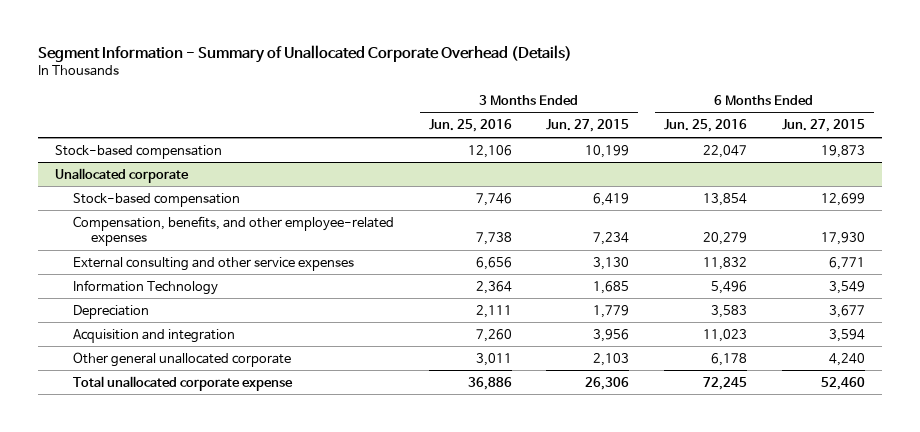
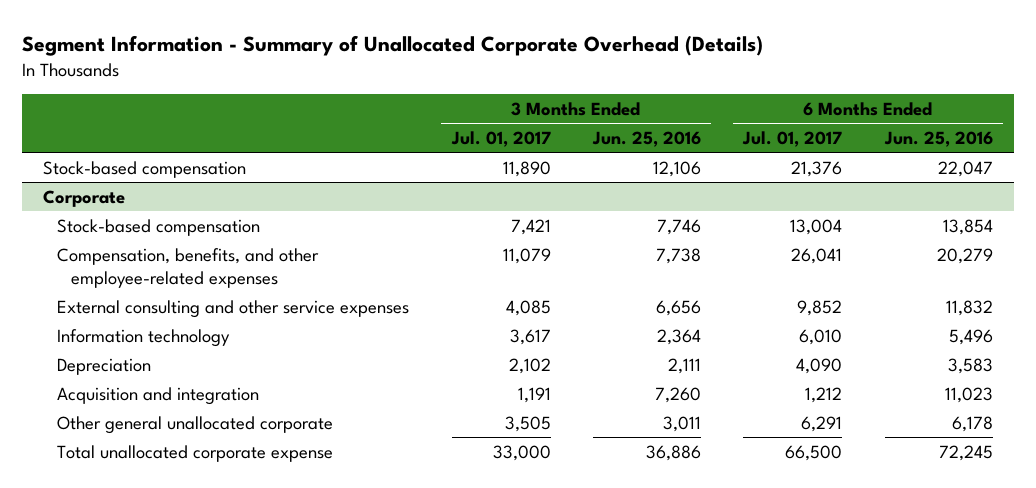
[546,119,630,133] Jun. 27, 2015 -> none
[781,119,865,133] Jun. 27, 2015 -> none
none -> [450,130,551,147] Jul. 01, 2017
none -> [742,130,843,147] Jul. 01, 2017
[55,167,190,183] Unallocated corporate -> [42,189,125,207] Corporate
[72,279,218,295] Information Technology -> [57,328,231,347] Information technology

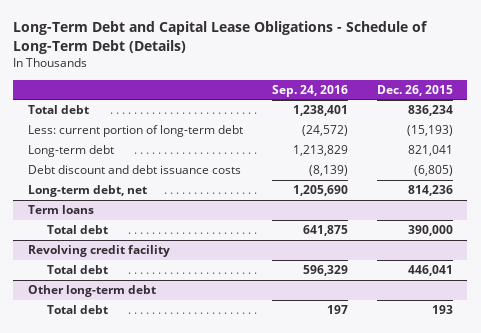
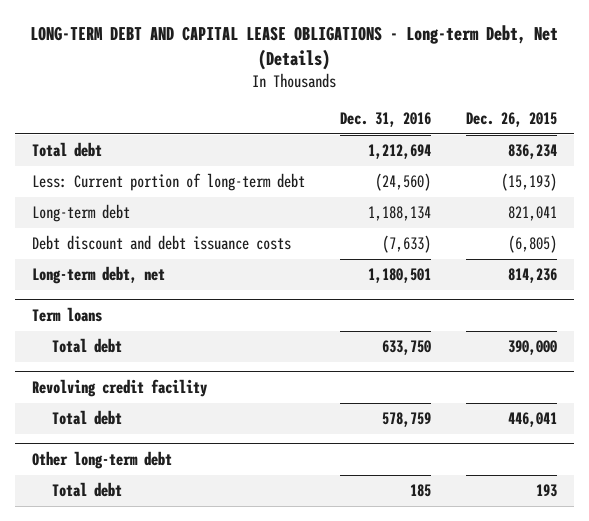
[13,21,429,54] Long-Term Debt and Capital Lease Obligations - Schedule of Long-Term Debt (Details) -> [30,24,559,71] LONG-TERM DEBT AND CAPITAL LEASE OBLIGATIONS - Long-term Debt, Net (Details)
[271,84,348,97] Sep. 24, 2016 -> none
none -> [339,112,431,128] Dec. 31, 2016
[27,125,243,138] Less: current portion of long-term debt -> [31,173,305,192] Less: Current portion of long-term debt

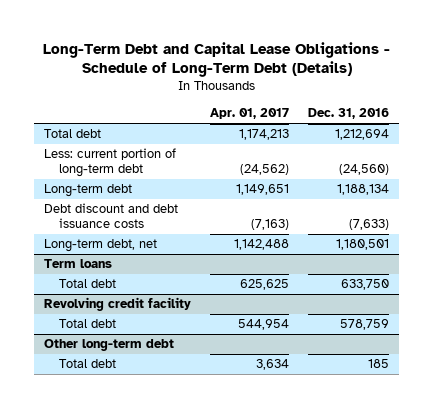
[30,24,559,71] LONG-TERM DEBT AND CAPITAL LEASE OBLIGATIONS - Long-term Debt, Net (Details) -> [42,41,390,78] Long-Term Debt and Capital Lease Obligations - Schedule of Long-Term Debt (Details)
[465,112,557,128] Dec. 26, 2015 -> none
none -> [210,108,290,120] Apr. 01, 2017
[31,173,305,192] Less: Current portion of long-term debt -> [43,148,176,178] Less: current portion of long-term debt

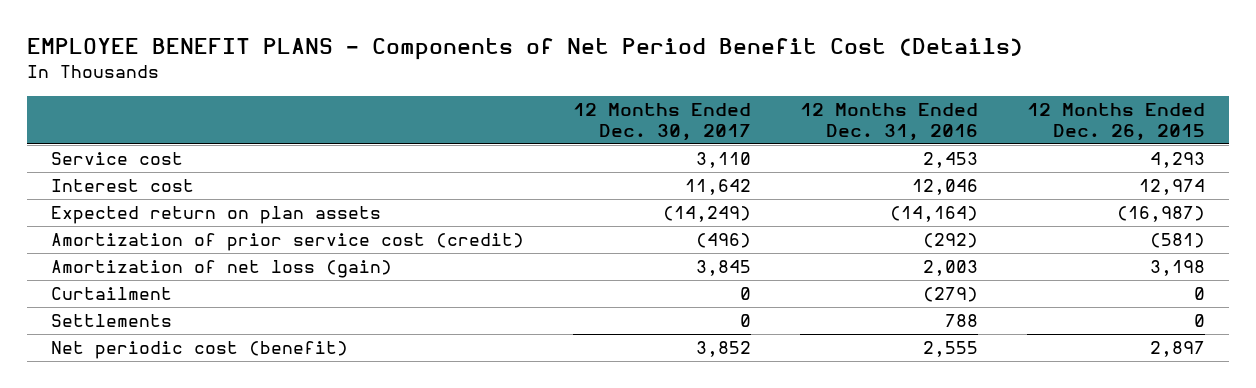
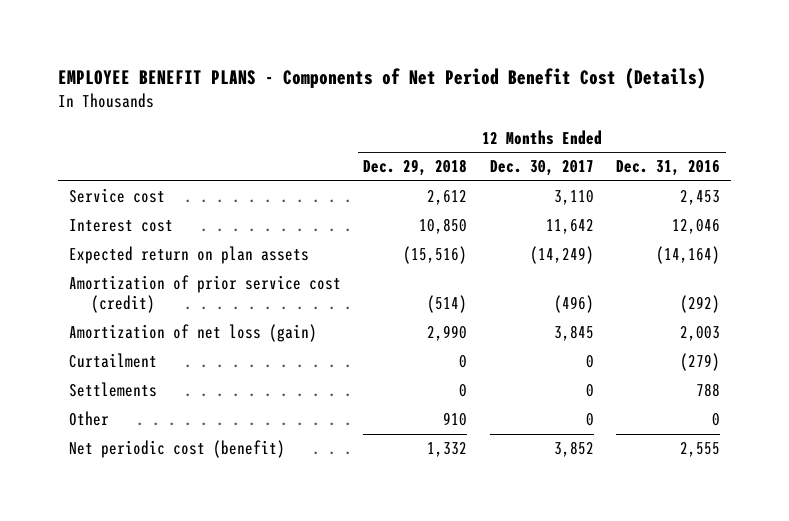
[1026,103,1205,142] 12 Months Ended Dec. 26, 2015 -> none
none -> [363,159,468,177] Dec. 29, 2018
none -> [68,411,109,427] Other

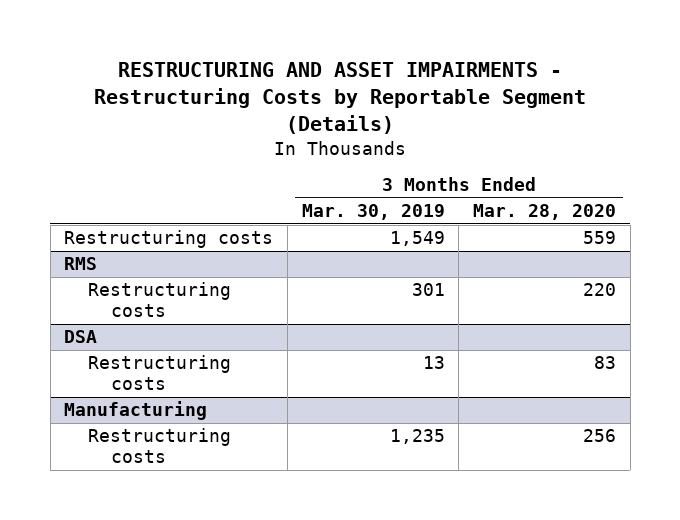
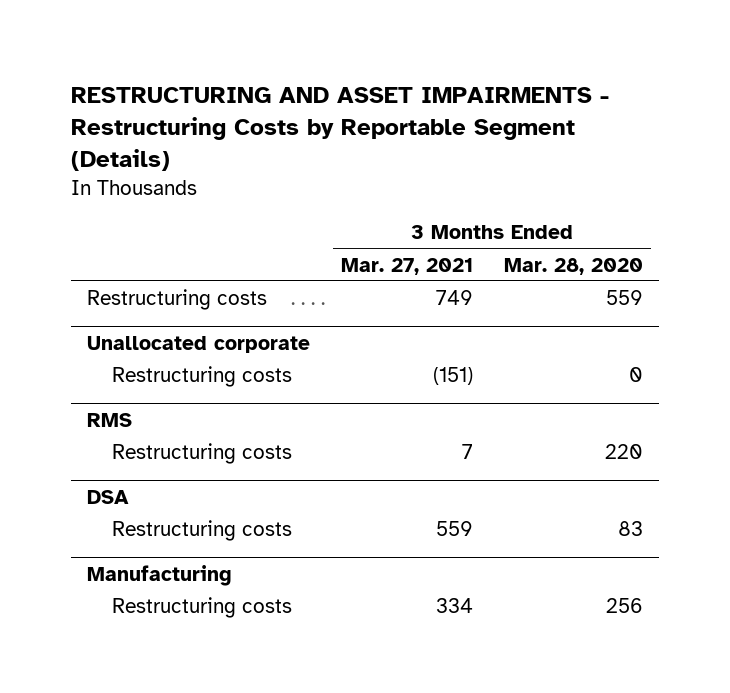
[301,204,445,221] Mar. 30, 2019 -> none
none -> [340,257,473,275] Mar. 27, 2021
none -> [86,335,310,353] Unallocated corporate
none -> [112,366,293,388] Restructuring costs

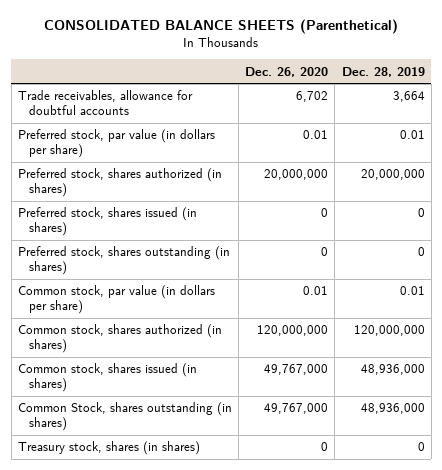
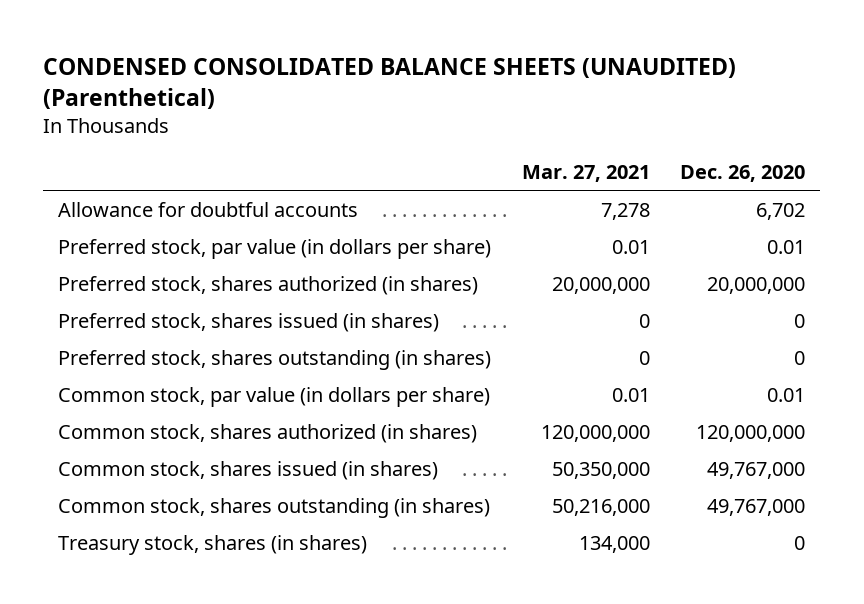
[44,19,399,35] CONSOLIDATED BALANCE SHEETS (Parenthetical) -> [43,57,737,109] CONDENSED CONSOLIDATED BALANCE SHEETS (UNAUDITED) (Parenthetical)
[341,66,425,77] Dec. 28, 2019 -> none
none -> [521,165,650,183] Mar. 27, 2021
[17,90,193,116] Trade receivables, allowance for doubtful accounts -> [58,201,359,217] Allowance for doubtful accounts
[17,402,232,432] Common Stock, shares outstanding (in shares) -> [58,497,491,518] Common stock, shares outstanding (in shares)

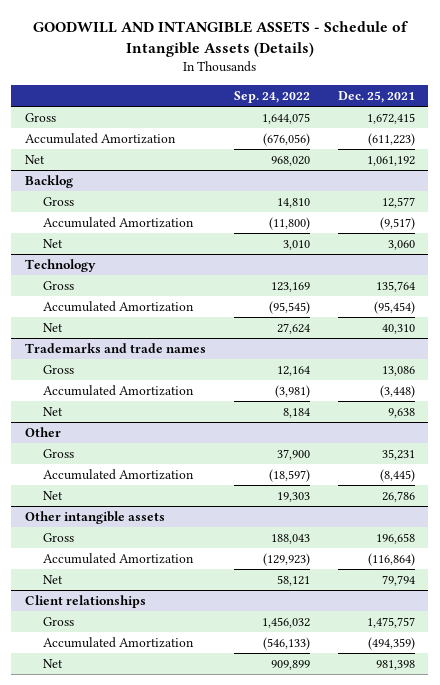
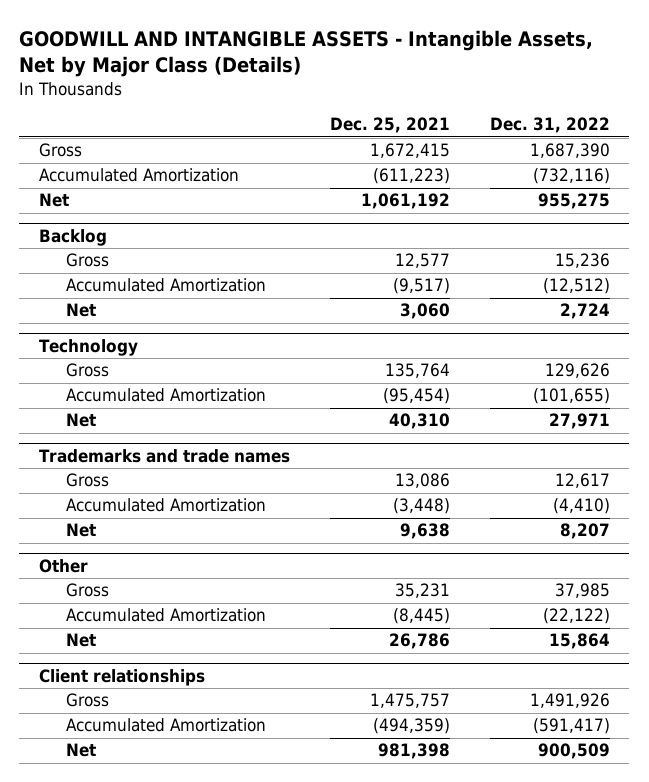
[32,21,408,58] GOODWILL AND INTANGIBLE ASSETS - Schedule of Intangible Assets (Details) -> [19,29,594,78] GOODWILL AND INTANGIBLE ASSETS - Intangible Assets, Net by Major Class (Details)
[233,90,310,103] Sep. 24, 2022 -> none
none -> [489,117,610,134] Dec. 31, 2022
[25,510,166,524] Other intangible assets -> none
[43,532,75,542] Gross -> none
[43,552,195,564] Accumulated Amortization -> none
[43,574,64,584] Net -> none

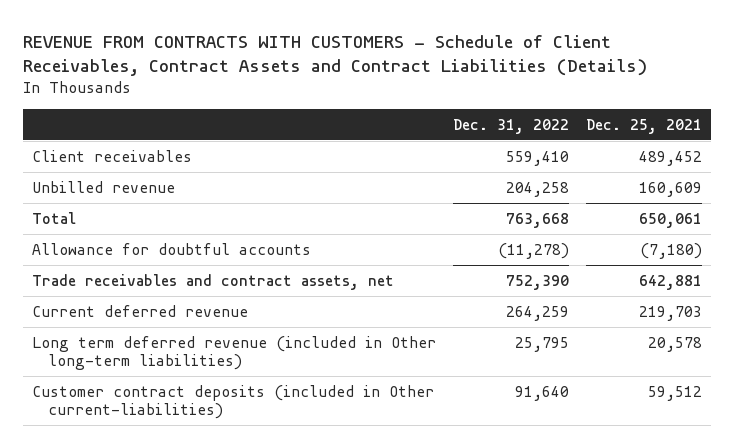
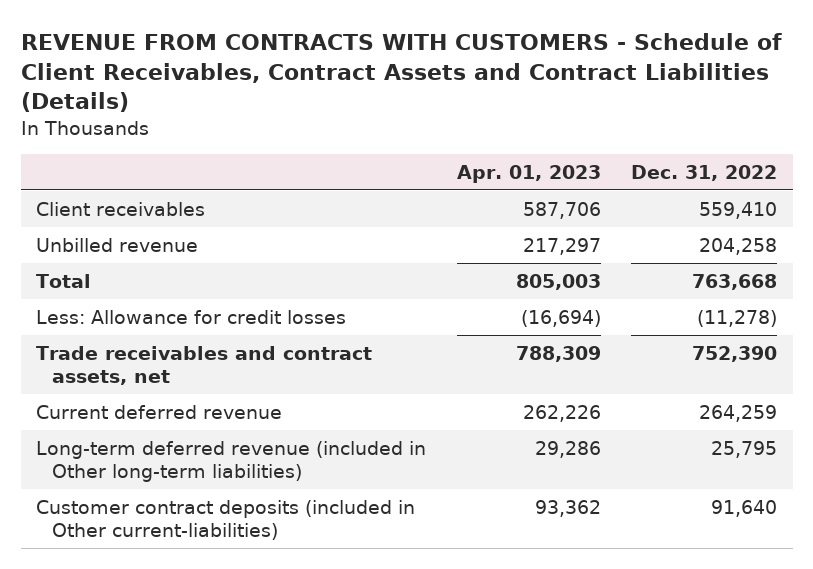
[586,118,703,134] Dec. 25, 2021 -> none
none -> [456,165,601,184] Apr. 01, 2023
[31,242,311,255] Allowance for doubtful accounts -> [36,309,347,324] Less: Allowance for credit losses
[31,335,436,371] Long term deferred revenue (included in Other long-term liabilities) -> [36,440,427,482] Long-term deferred revenue (included in Other long-term liabilities)

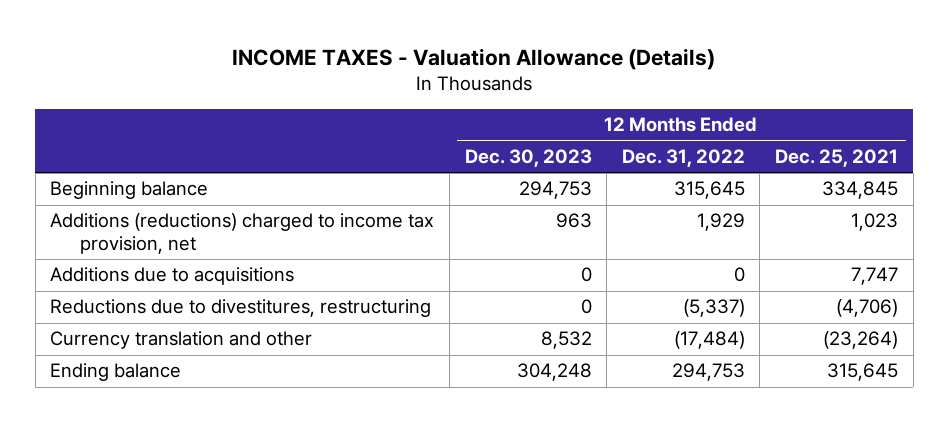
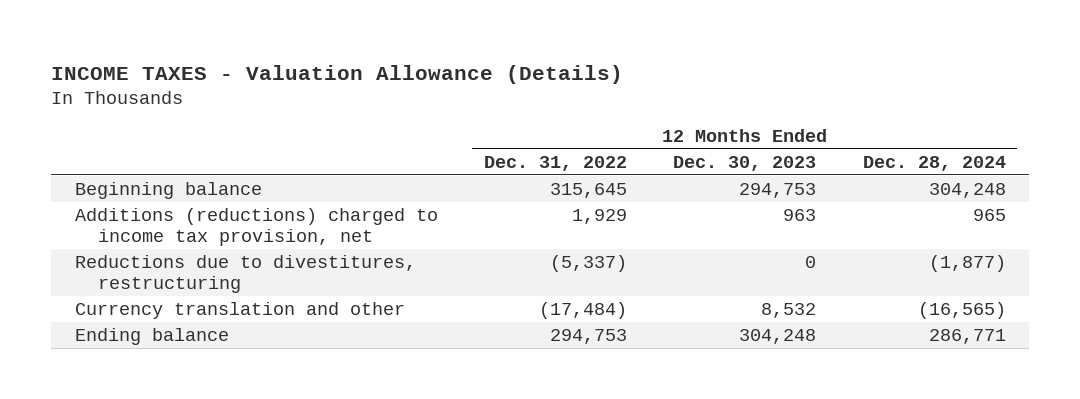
[774,148,898,167] Dec. 25, 2021 -> none
none -> [862,155,1006,171] Dec. 28, 2024
[50,267,295,286] Additions due to acquisitions -> none

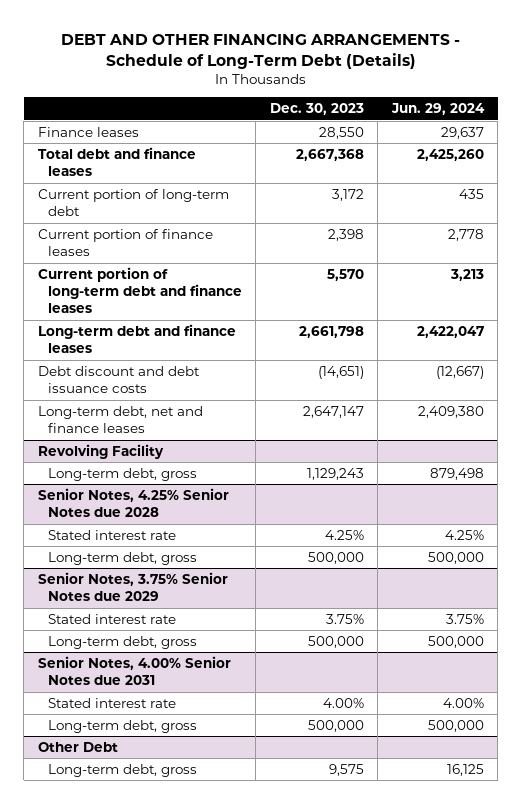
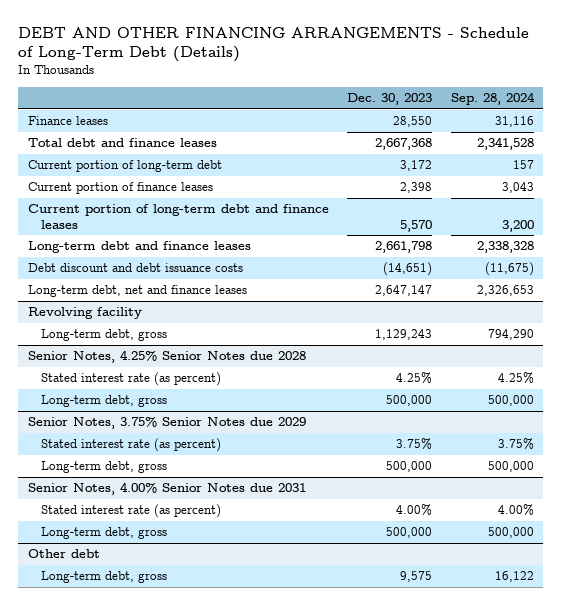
[390,103,485,116] Jun. 29, 2024 -> none
none -> [451,91,536,105] Sep. 28, 2024
[37,443,164,459] Revolving Facility -> [27,307,142,320] Revolving facility
[47,529,176,540] Stated interest rate -> [41,372,222,387] Stated interest rate (as percent)
[47,613,176,624] Stated interest rate -> [41,438,222,453] Stated interest rate (as percent)
[47,697,176,708] Stated interest rate -> [41,504,222,519] Stated interest rate (as percent)
[37,741,118,752] Other Debt -> [27,549,100,559] Other debt

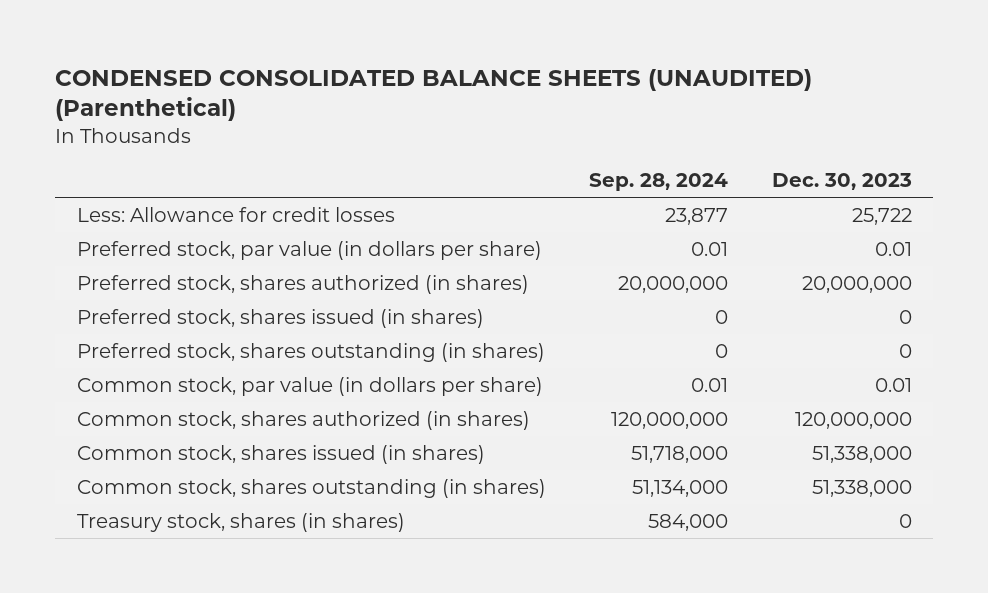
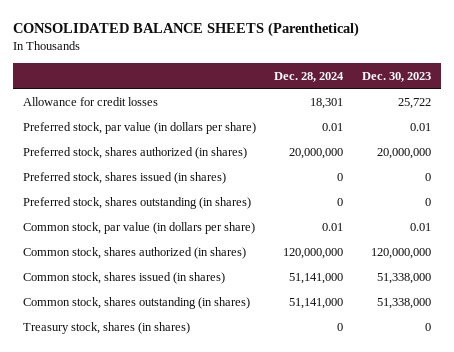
[54,68,812,122] CONDENSED CONSOLIDATED BALANCE SHEETS (UNAUDITED) (Parenthetical) -> [13,21,360,37] CONSOLIDATED BALANCE SHEETS (Parenthetical)
[589,172,729,191] Sep. 28, 2024 -> none
none -> [274,71,345,82] Dec. 28, 2024
[76,207,395,223] Less: Allowance for credit losses -> [22,96,158,106] Allowance for credit losses

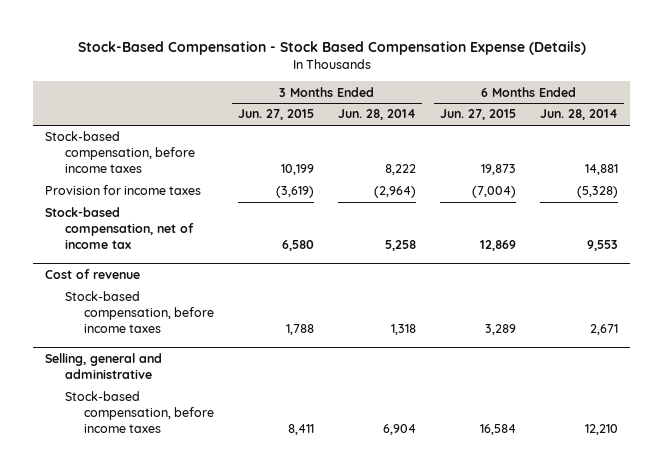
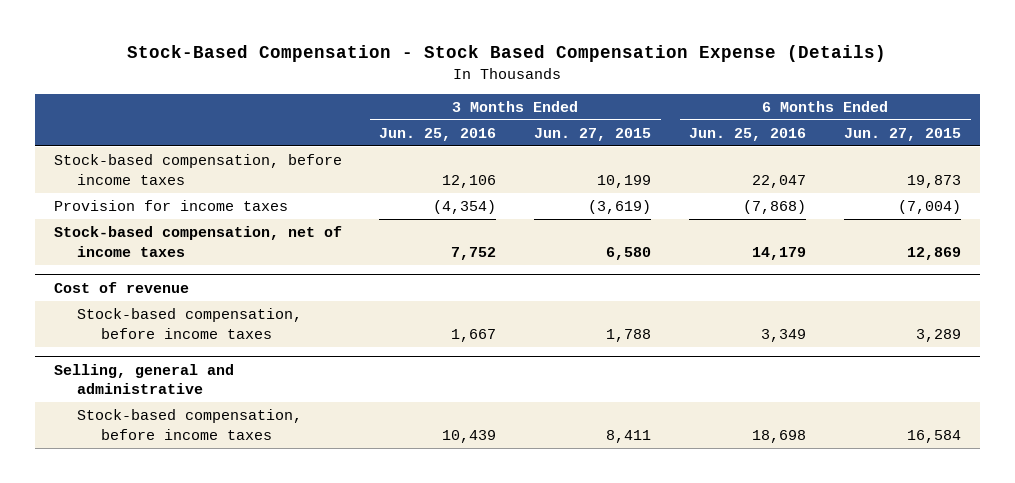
[337,109,416,121] Jun. 28, 2014 -> none
[539,109,618,121] Jun. 28, 2014 -> none
none -> [379,127,497,141] Jun. 25, 2016
none -> [689,127,807,141] Jun. 25, 2016
[45,207,194,250] Stock-based compensation, net of income tax -> [53,226,342,257] Stock-based compensation, net of income taxes

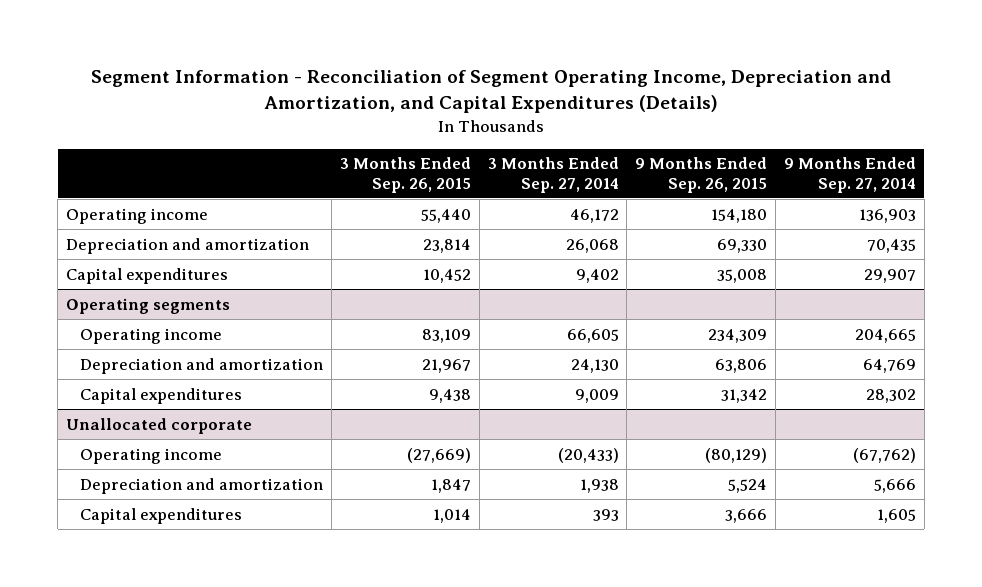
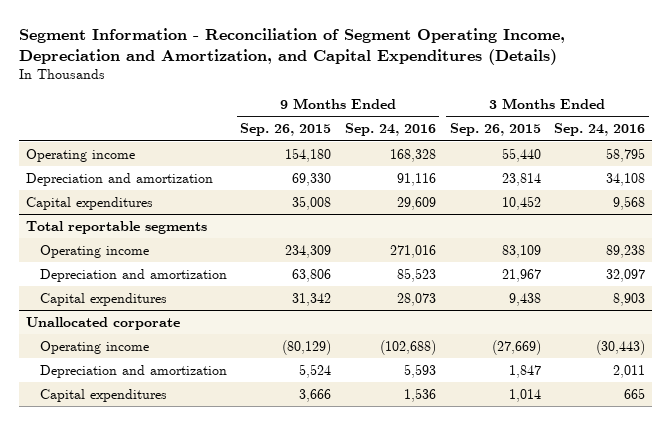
[487,157,619,193] 3 Months Ended Sep. 27, 2014 -> none
[784,157,917,193] 9 Months Ended Sep. 27, 2014 -> none
none -> [344,123,436,137] Sep. 24, 2016
none -> [554,123,646,137] Sep. 24, 2016
[65,297,230,314] Operating segments -> [26,220,208,234] Total reportable segments

